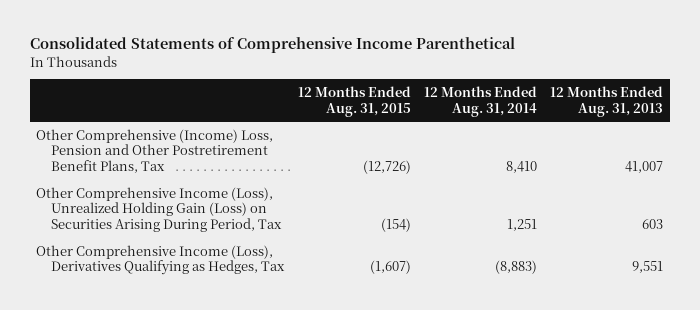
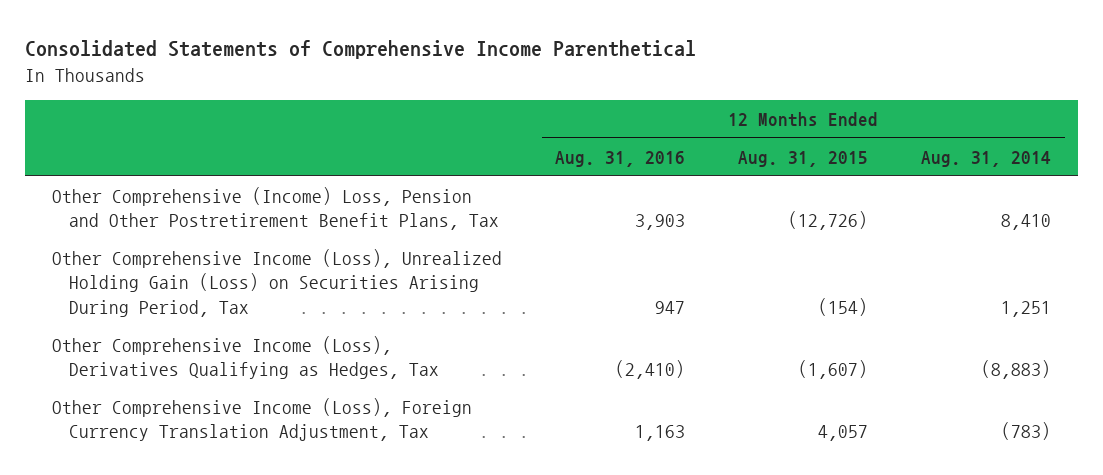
[550,85,664,117] 12 Months Ended Aug. 31, 2013 -> none
none -> [555,150,686,167] Aug. 31, 2016
none -> [51,398,472,442] Other Comprehensive Income (Loss), Foreign Currency Translation Adjustment, Tax

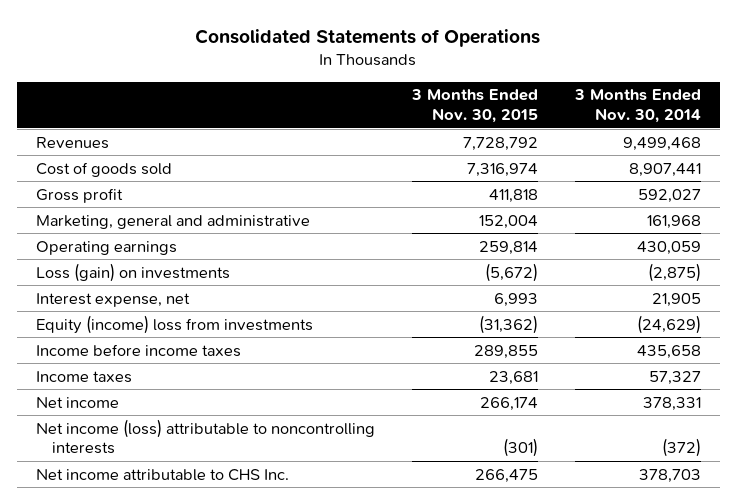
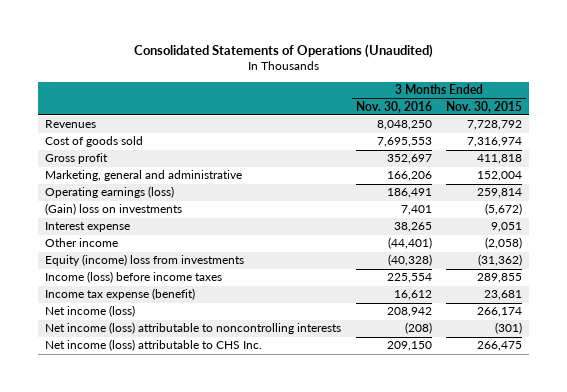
[195,28,541,47] Consolidated Statements of Operations -> [133,44,433,59] Consolidated Statements of Operations (Unaudited)
[574,89,702,124] 3 Months Ended Nov. 30, 2014 -> none
none -> [355,100,432,113] Nov. 30, 2016
[35,240,177,255] Operating earnings -> [44,186,174,199] Operating earnings (loss)
[35,262,230,282] Loss (gain) on investments -> [44,203,182,216] (Gain) loss on investments
[35,292,190,307] Interest expense, net -> [44,222,130,233] Interest expense
[493,292,538,307] 6,993 -> [491,222,523,233] 9,051
none -> [44,238,118,248] Other income
[35,343,241,357] Income before income taxes -> [44,271,222,284] Income (loss) before income taxes
[35,370,132,383] Income taxes -> [44,288,195,301] Income tax expense (benefit)
[35,396,119,408] Net income -> [44,305,135,318] Net income (loss)
[35,468,289,481] Net income attributable to CHS Inc. -> [44,339,262,352] Net income (loss) attributable to CHS Inc.

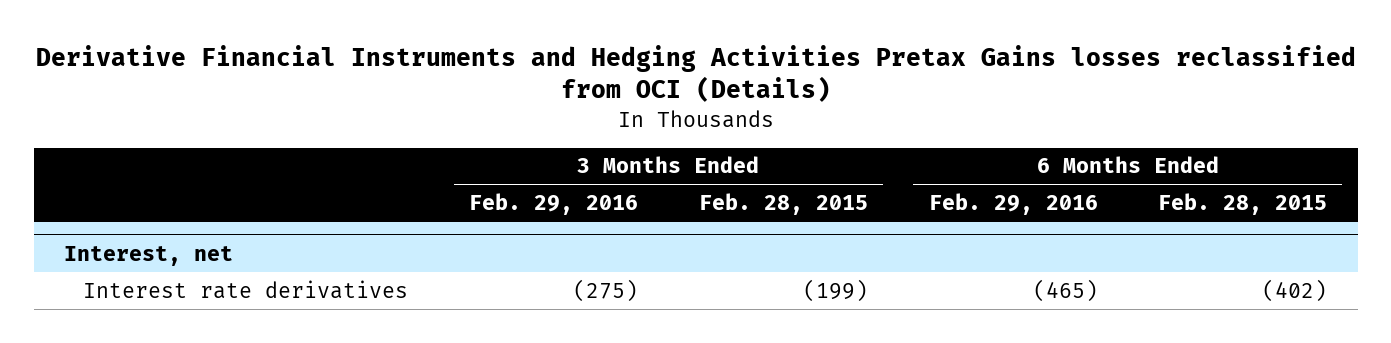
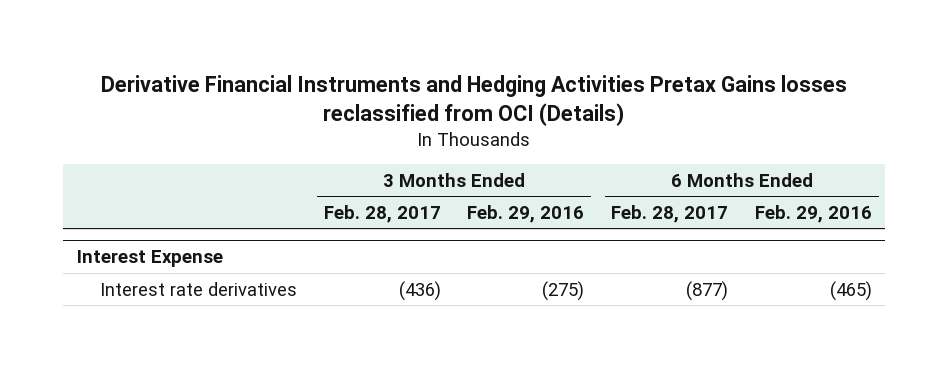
[698,193,868,216] Feb. 28, 2015 -> none
[1158,193,1328,216] Feb. 28, 2015 -> none
none -> [323,204,441,223] Feb. 28, 2017
none -> [611,204,729,223] Feb. 28, 2017
[64,245,234,266] Interest, net -> [76,250,223,268] Interest Expense

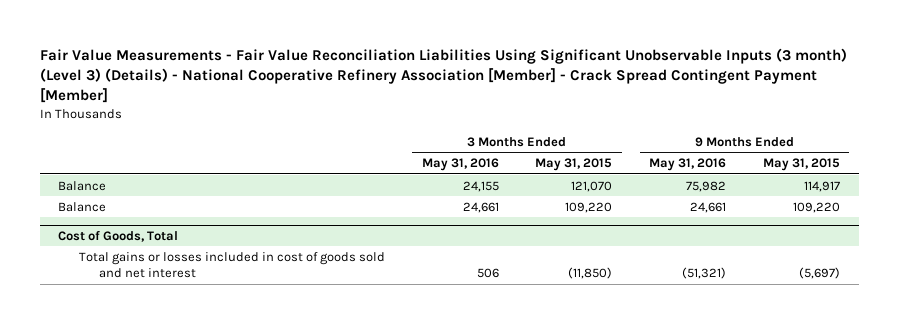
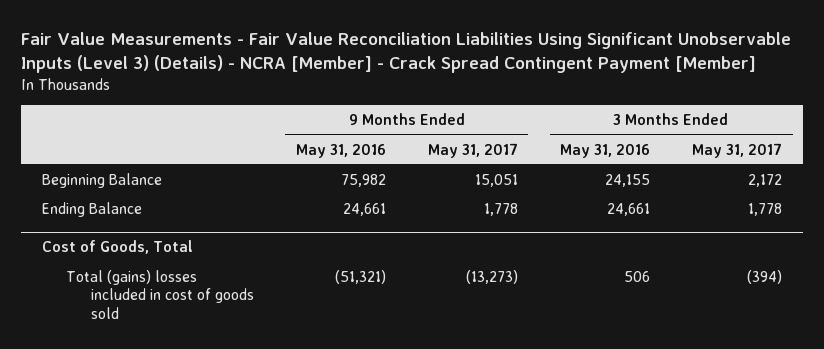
[39,47,847,104] Fair Value Measurements - Fair Value Reconciliation Liabilities Using Significant Unobservable Inputs (3 month) (Level 3) (Details) - National Cooperative Refinery Association [Member] - Crack Spread Contingent Payment [Member] -> [20,31,791,73] Fair Value Measurements - Fair Value Reconciliation Liabilities Using Significant Unobservable Inputs (Level 3) (Details) - NCRA [Member] - Crack Spread Contingent Payment [Member]
[535,158,613,172] May 31, 2015 -> none
[763,158,841,172] May 31, 2015 -> none
none -> [427,142,518,158] May 31, 2017
none -> [692,142,783,158] May 31, 2017
[58,180,107,191] Balance -> [41,172,162,188] Beginning Balance
[58,201,107,212] Balance -> [41,201,142,217] Ending Balance
[78,251,385,279] Total gains or losses included in cost of goods sold and net interest -> [66,269,254,319] Total (gains) losses included in cost of goods sold

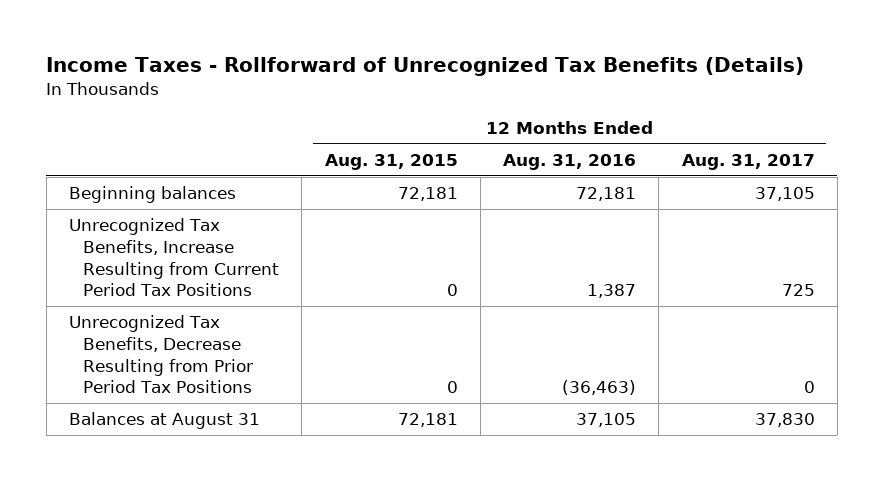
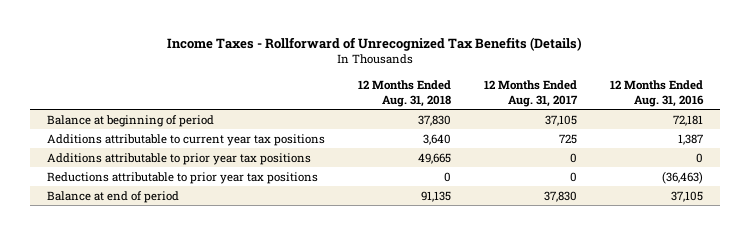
[324,153,458,170] Aug. 31, 2015 -> none
none -> [357,79,451,107] 12 Months Ended Aug. 31, 2018
[68,186,236,204] Beginning balances -> [46,114,214,127] Balance at beginning of period
[68,218,280,297] Unrecognized Tax Benefits, Increase Resulting from Current Period Tax Positions -> [46,133,325,146] Additions attributable to current year tax positions
none -> [46,152,311,165] Additions attributable to prior year tax positions
[68,315,254,394] Unrecognized Tax Benefits, Decrease Resulting from Prior Period Tax Positions -> [46,171,318,184] Reductions attributable to prior year tax positions
[68,412,260,430] Balances at August 31 -> [46,190,179,203] Balance at end of period

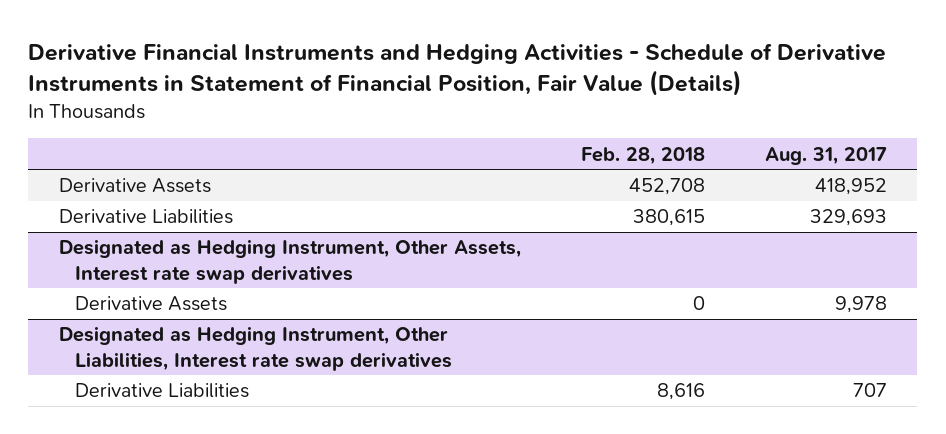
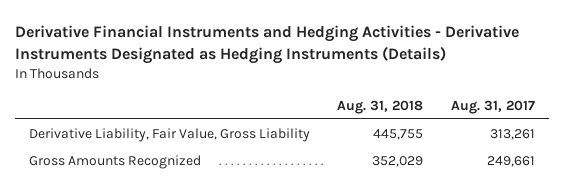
[28,42,887,96] Derivative Financial Instruments and Hedging Activities - Schedule of Derivative Instruments in Statement of Financial Position, Fair Value (Details) -> [14,24,519,64] Derivative Financial Instruments and Hedging Activities - Derivative Instruments Designated as Hedging Instruments (Details)
[580,146,705,165] Feb. 28, 2018 -> none
none -> [337,99,424,114] Aug. 31, 2018
[58,178,211,194] Derivative Assets -> none
[58,209,233,225] Derivative Liabilities -> none
[58,239,521,284] Designated as Hedging Instrument, Other Assets, Interest rate swap derivatives -> none
[75,296,228,312] Derivative Assets -> none
[58,326,453,371] Designated as Hedging Instrument, Other Liabilities, Interest rate swap derivatives -> none
[75,383,250,399] Derivative Liabilities -> none
none -> [28,127,310,142] Derivative Liability, Fair Value, Gross Liability
none -> [28,154,201,169] Gross Amounts Recognized

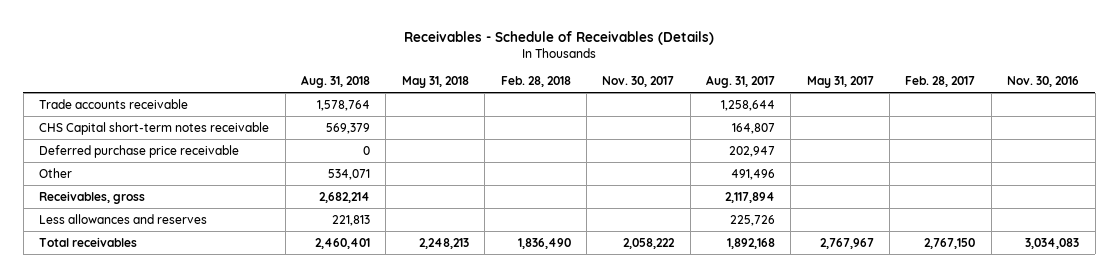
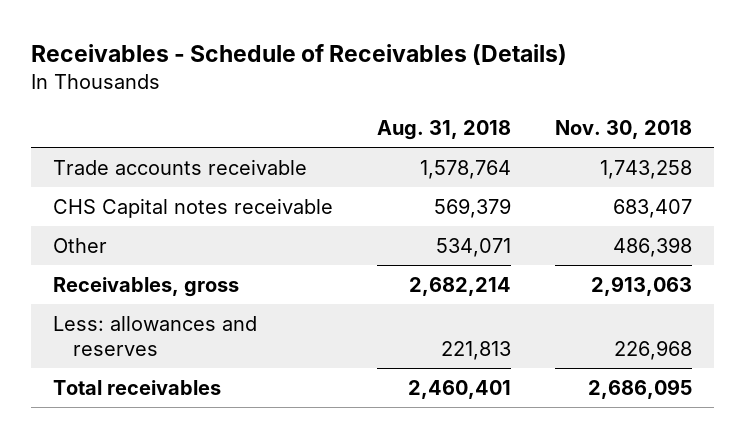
[401,76,469,89] May 31, 2018 -> none
[500,76,571,88] Feb. 28, 2018 -> none
[602,76,675,88] Nov. 30, 2017 -> none
[705,75,775,89] Aug. 31, 2017 -> none
[806,76,874,89] May 31, 2017 -> none
[905,76,976,88] Feb. 28, 2017 -> none
[1007,76,1080,88] Nov. 30, 2016 -> none
none -> [554,120,692,140] Nov. 30, 2018
[39,144,240,158] Deferred purchase price receivable -> none
[39,121,270,135] CHS Capital short-term notes receivable -> [53,197,334,218] CHS Capital notes receivable
[39,213,208,224] Less allowances and reserves -> [53,315,258,356] Less: allowances and reserves

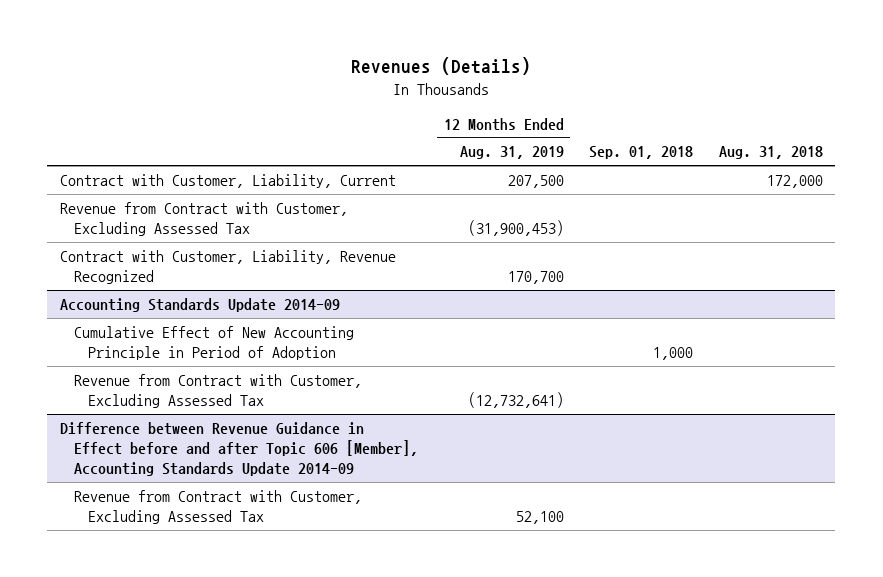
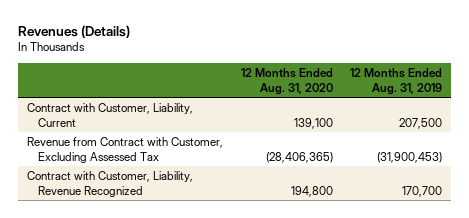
[589,146,694,160] Sep. 01, 2018 -> none
[718,146,823,160] Aug. 31, 2018 -> none
none -> [240,68,333,95] 12 Months Ended Aug. 31, 2020
[59,298,340,313] Accounting Standards Update 2014-09 -> none
[74,326,355,361] Cumulative Effect of New Accounting Principle in Period of Adoption -> none
[74,374,363,409] Revenue from Contract with Customer, Excluding Assessed Tax -> none
[59,422,419,477] Difference between Revenue Guidance in Effect before and after Topic 606 [Member], Accounting Standards Update 2014-09 -> none
[74,490,363,525] Revenue from Contract with Customer, Excluding Assessed Tax -> none

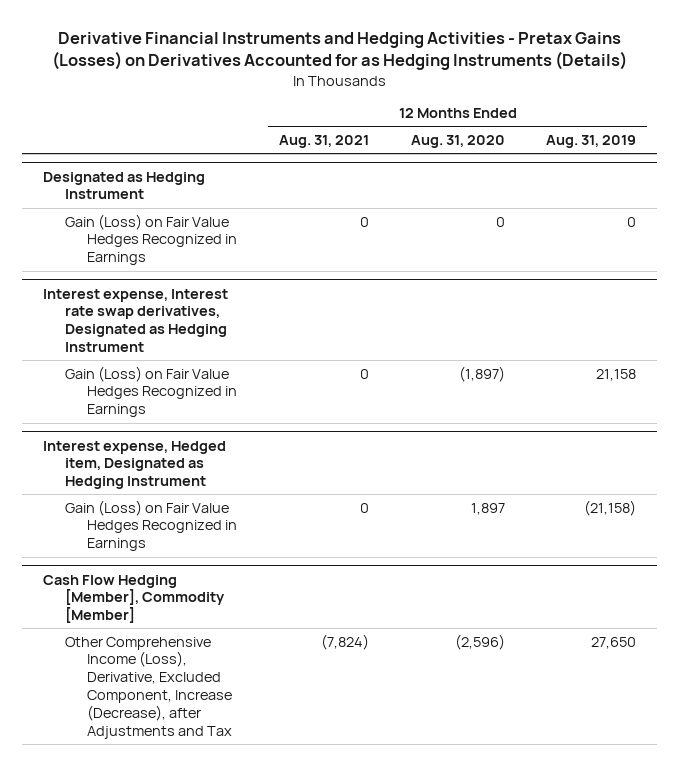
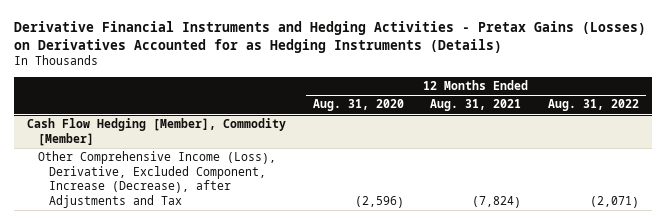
[546,135,637,149] Aug. 31, 2019 -> none
none -> [548,99,640,112] Aug. 31, 2022
[43,171,206,200] Designated as Hedging Instrument -> none
[64,213,237,266] Gain (Loss) on Fair Value Hedges Recognized in Earnings -> none
[43,288,229,353] Interest expense, Interest rate swap derivatives, Designated as Hedging Instrument -> none
[64,365,237,418] Gain (Loss) on Fair Value Hedges Recognized in Earnings -> none
[43,440,227,490] Interest expense, Hedged item, Designated as Hedging Instrument -> none
[64,499,237,552] Gain (Loss) on Fair Value Hedges Recognized in Earnings -> none

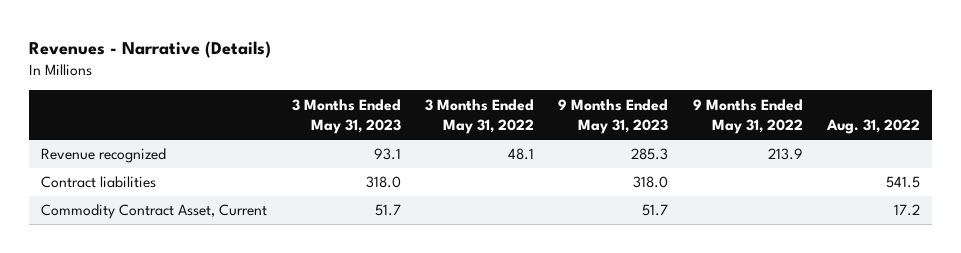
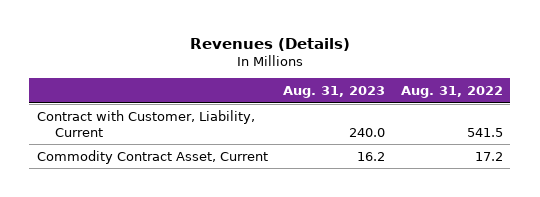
[29,40,272,58] Revenues - Narrative (Details) -> [189,37,350,51] Revenues (Details)
[291,98,401,134] 3 Months Ended May 31, 2023 -> none
[425,98,535,134] 3 Months Ended May 31, 2022 -> none
[558,98,669,134] 9 Months Ended May 31, 2023 -> none
[692,98,803,134] 9 Months Ended May 31, 2022 -> none
none -> [283,86,386,99] Aug. 31, 2023
[41,148,167,164] Revenue recognized -> none
[41,176,157,189] Contract liabilities -> [37,109,256,137] Contract with Customer, Liability, Current

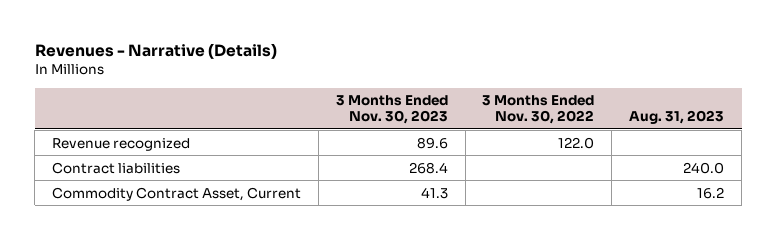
[189,37,350,51] Revenues (Details) -> [34,42,277,59] Revenues - Narrative (Details)
[400,86,503,99] Aug. 31, 2022 -> none
none -> [335,95,448,125] 3 Months Ended Nov. 30, 2023
none -> [482,95,595,125] 3 Months Ended Nov. 30, 2022
none -> [51,137,190,151] Revenue recognized
[37,109,256,137] Contract with Customer, Liability, Current -> [51,161,180,174] Contract liabilities

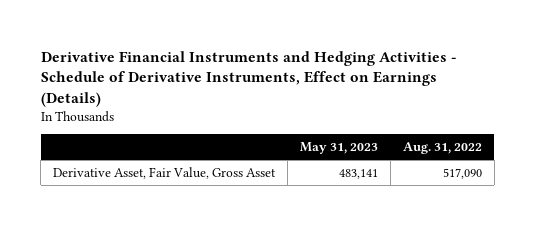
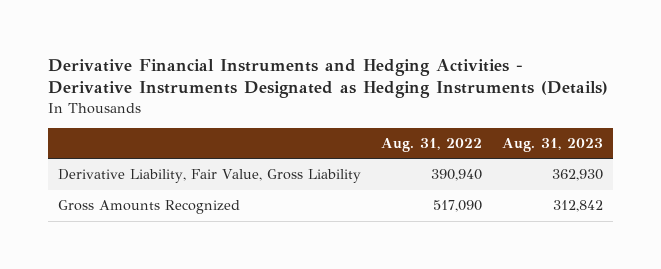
[40,50,457,107] Derivative Financial Instruments and Hedging Activities - Schedule of Derivative Instruments, Effect on Earnings (Details) -> [47,58,608,99] Derivative Financial Instruments and Hedging Activities - Derivative Instruments Designated as Hedging Instruments (Details)
[299,142,378,155] May 31, 2023 -> none
none -> [502,138,604,153] Aug. 31, 2023
none -> [57,169,361,184] Derivative Liability, Fair Value, Gross Liability
[53,166,277,179] Derivative Asset, Fair Value, Gross Asset -> [57,200,240,215] Gross Amounts Recognized

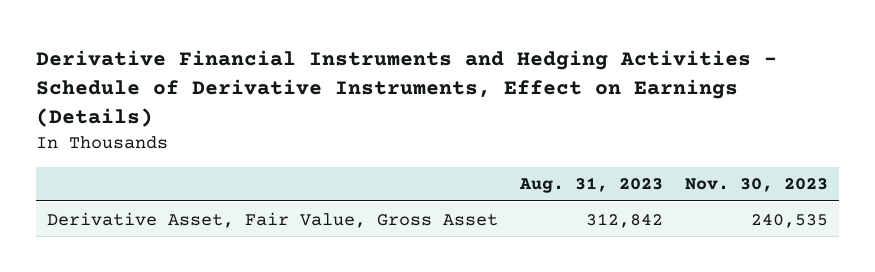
[47,58,608,99] Derivative Financial Instruments and Hedging Activities - Derivative Instruments Designated as Hedging Instruments (Details) -> [36,49,778,127] Derivative Financial Instruments and Hedging Activities - Schedule of Derivative Instruments, Effect on Earnings (Details)
[380,138,482,153] Aug. 31, 2022 -> none
none -> [684,178,828,193] Nov. 30, 2023
[57,169,361,184] Derivative Liability, Fair Value, Gross Liability -> none
[57,200,240,215] Gross Amounts Recognized -> [46,211,498,228] Derivative Asset, Fair Value, Gross Asset

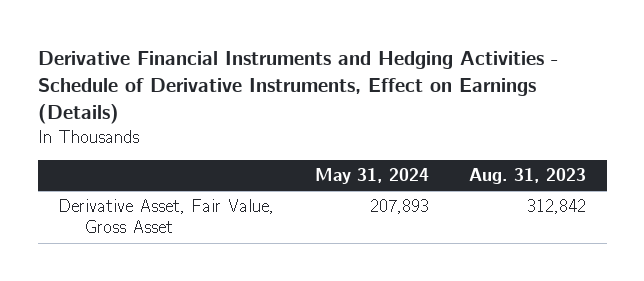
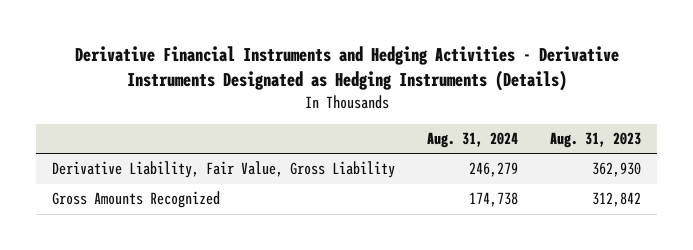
[37,50,558,125] Derivative Financial Instruments and Hedging Activities - Schedule of Derivative Instruments, Effect on Earnings (Details) -> [74,45,619,91] Derivative Financial Instruments and Hedging Activities - Derivative Instruments Designated as Hedging Instruments (Details)
[314,168,429,185] May 31, 2024 -> none
none -> [427,132,519,149] Aug. 31, 2024
none -> [51,161,395,179] Derivative Liability, Fair Value, Gross Liability
[58,199,275,234] Derivative Asset, Fair Value, Gross Asset -> [51,191,220,209] Gross Amounts Recognized

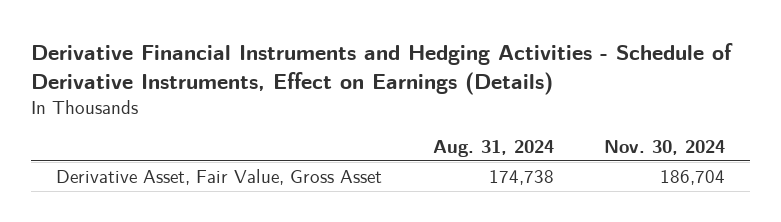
[74,45,619,91] Derivative Financial Instruments and Hedging Activities - Derivative Instruments Designated as Hedging Instruments (Details) -> [31,42,734,95] Derivative Financial Instruments and Hedging Activities - Schedule of Derivative Instruments, Effect on Earnings (Details)
[550,132,642,149] Aug. 31, 2023 -> none
none -> [603,140,725,156] Nov. 30, 2024
[51,161,395,179] Derivative Liability, Fair Value, Gross Liability -> none
[51,191,220,209] Gross Amounts Recognized -> [56,168,383,185] Derivative Asset, Fair Value, Gross Asset

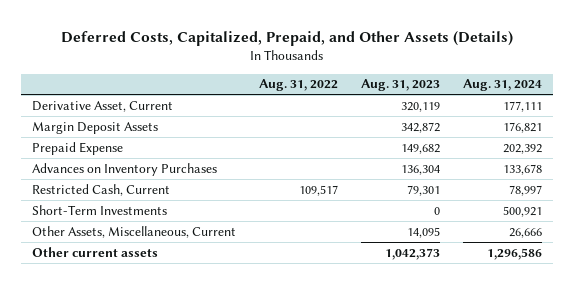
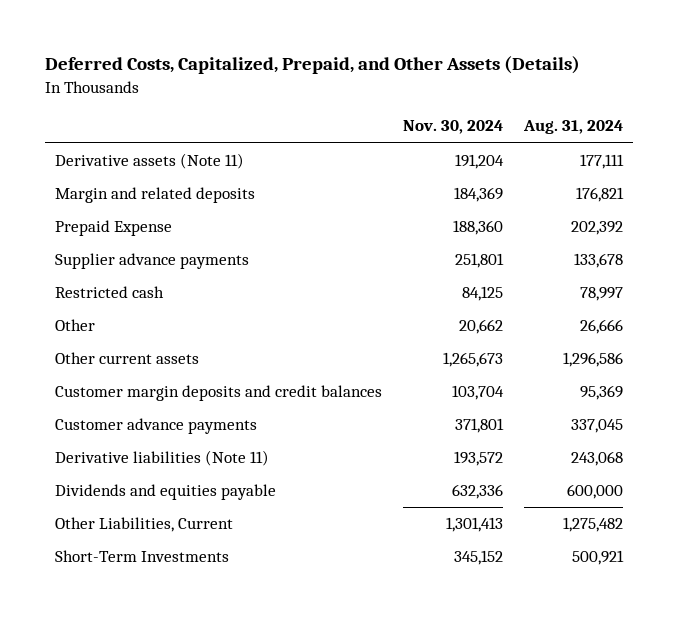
[259,79,339,92] Aug. 31, 2022 -> none
[361,79,441,92] Aug. 31, 2023 -> none
none -> [402,120,503,135] Nov. 30, 2024
[32,100,174,112] Derivative Asset, Current -> [54,153,244,170] Derivative assets (Note 11)
[32,121,159,134] Margin Deposit Assets -> [54,187,255,204] Margin and related deposits
[32,162,218,176] Advances on Inventory Purchases -> [54,253,249,270] Supplier advance payments
[32,183,171,196] Restricted Cash, Current -> [54,286,164,299] Restricted cash
[32,225,237,238] Other Assets, Miscellaneous, Current -> [54,319,95,332] Other
none -> [54,385,382,402] Customer margin deposits and credit balances
none -> [54,418,257,435] Customer advance payments
none -> [54,450,269,467] Derivative liabilities (Note 11)
none -> [54,484,276,501] Dividends and equities payable
none -> [54,517,233,533] Other Liabilities, Current
[32,204,168,215] Short-Term Investments -> [54,550,229,563] Short-Term Investments

